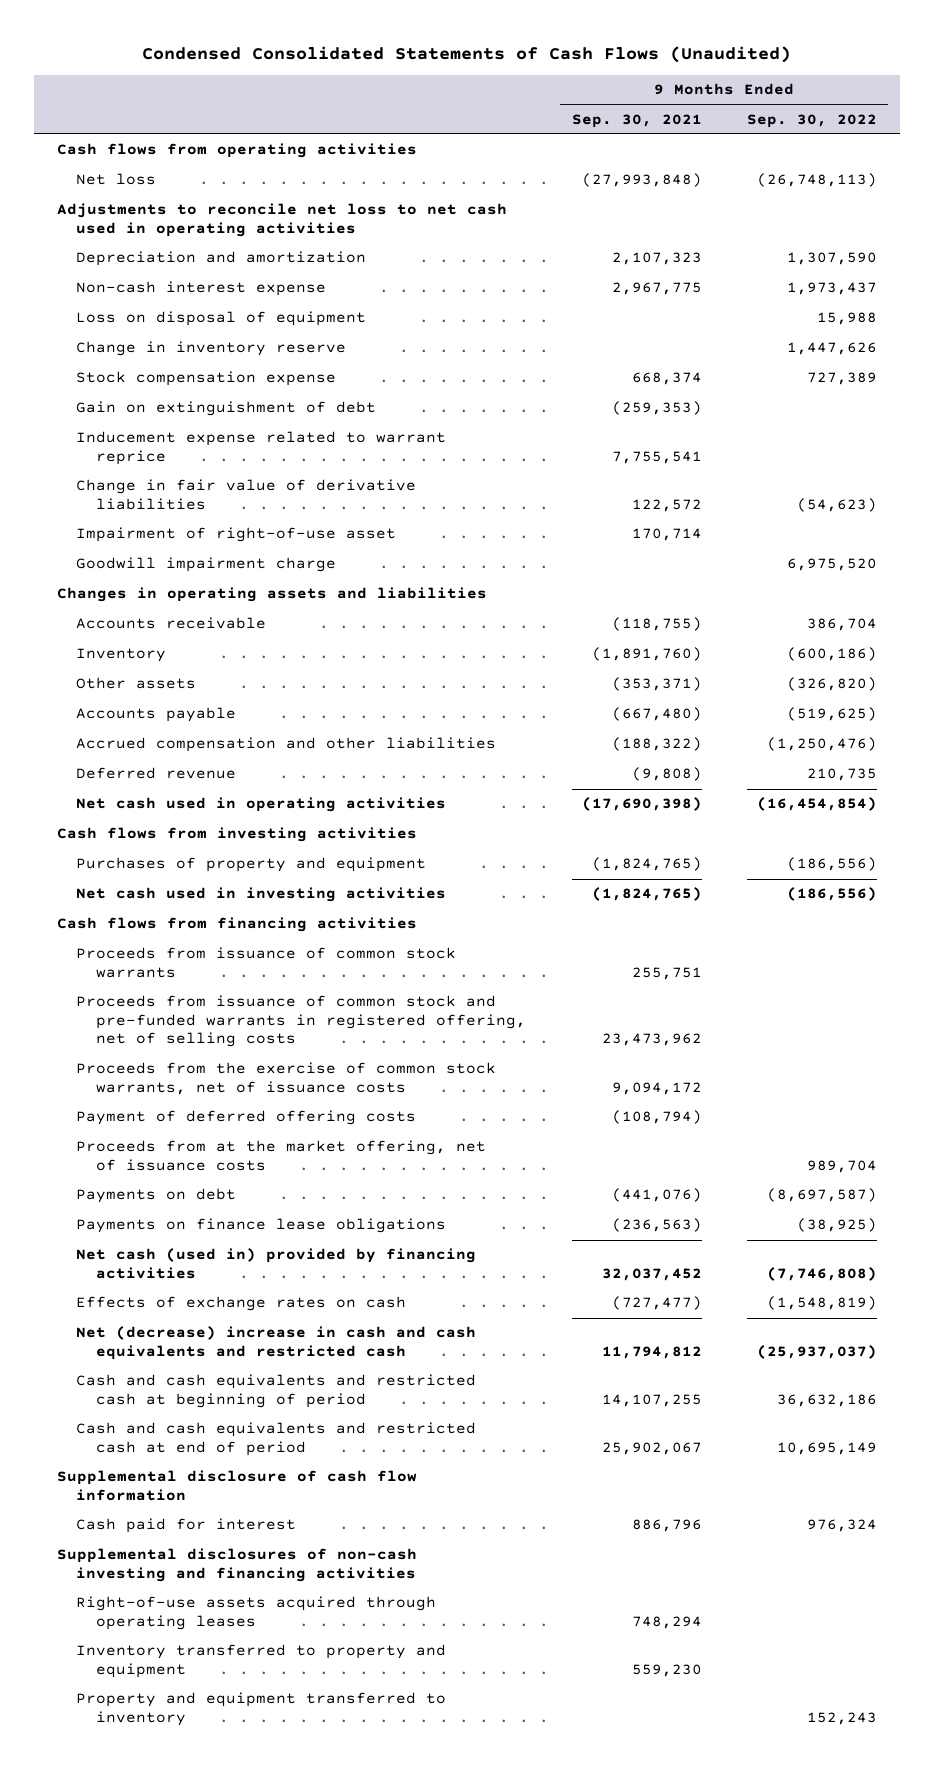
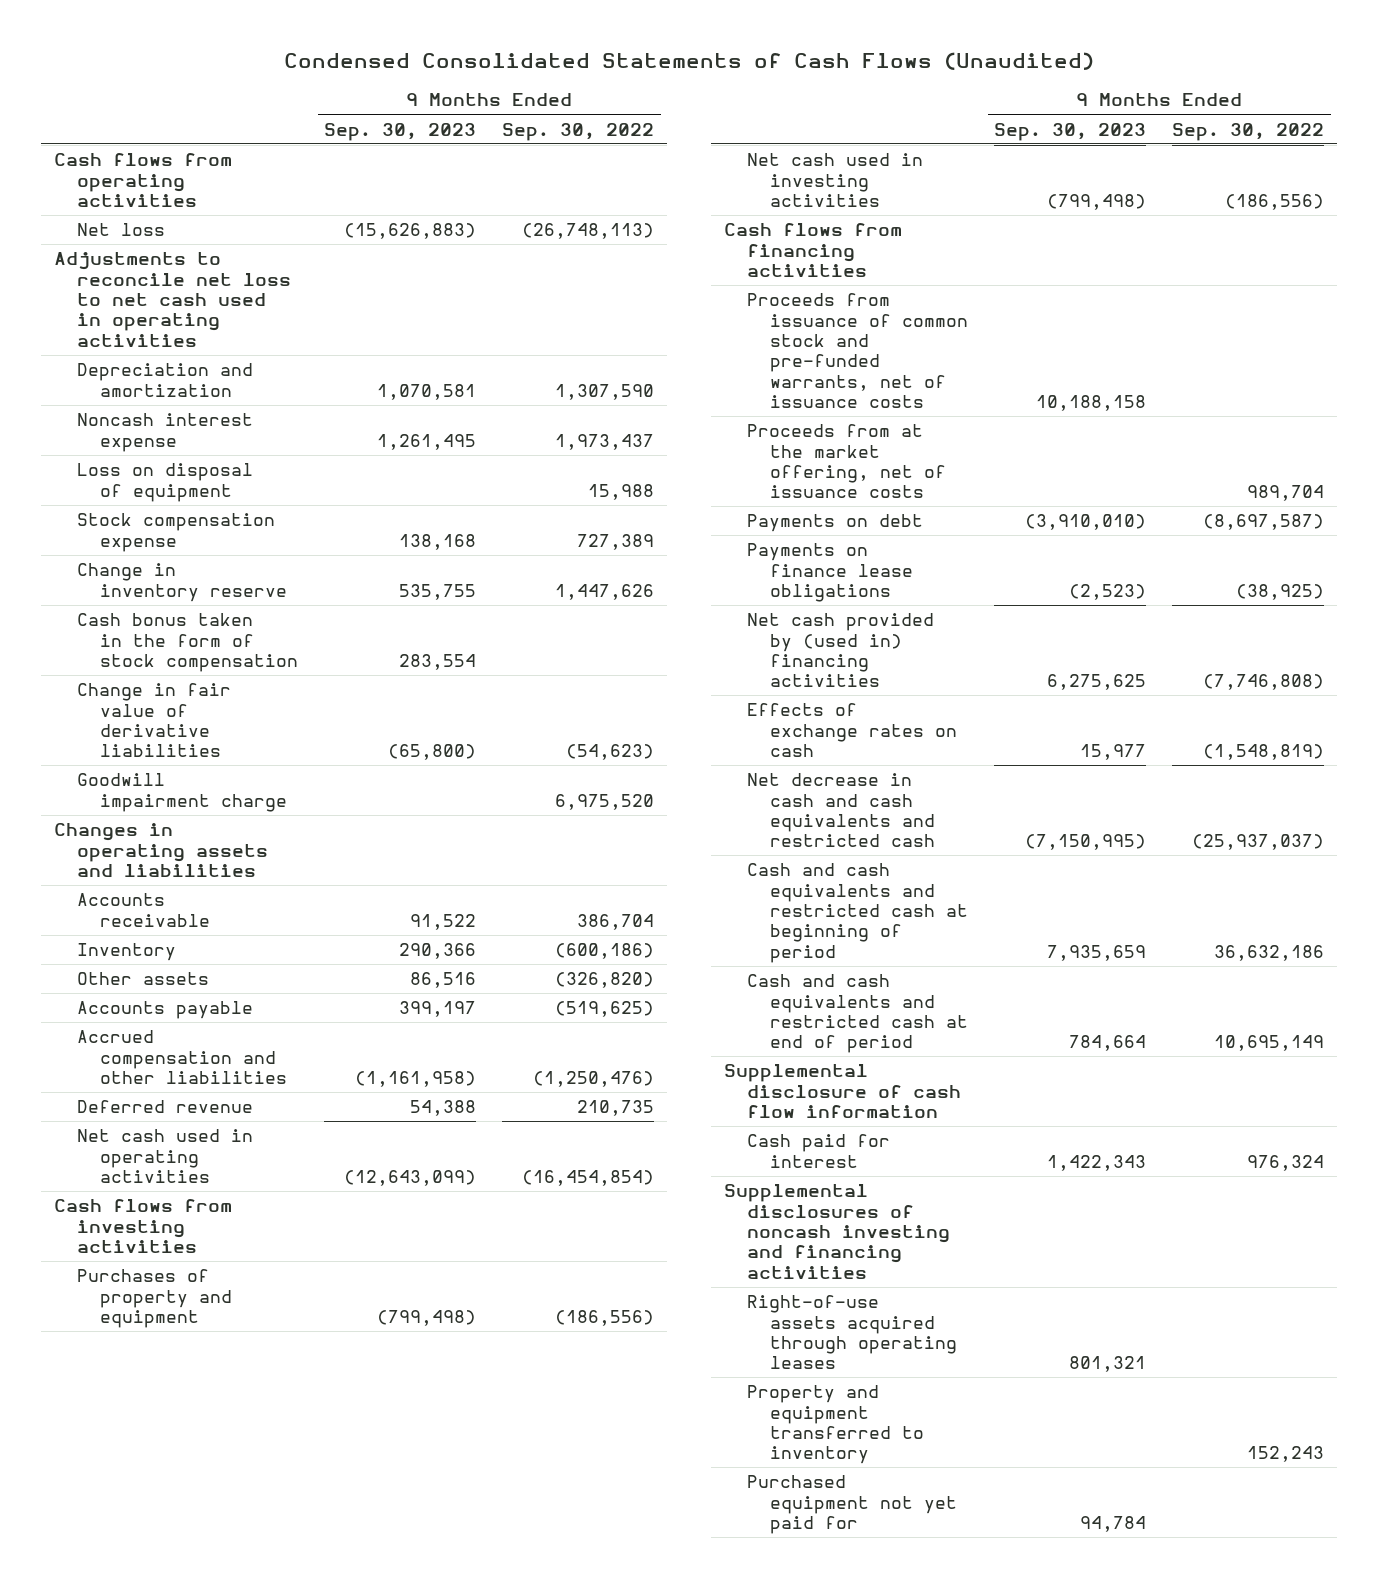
[571,113,702,128] Sep. 30, 2021 -> none
none -> [324,122,477,141] Sep. 30, 2023
[76,281,327,297] Non-cash interest expense -> [76,413,253,452] Noncash interest expense
[76,401,377,417] Gain on extinguishment of debt -> none
[76,431,447,465] Inducement expense related to warrant reprice -> none
[76,341,347,357] Change in inventory reserve -> [76,563,287,602] Change in inventory reserve
none -> [76,613,298,673] Cash bonus taken in the form of stock compensation
[76,527,397,543] Impairment of right-of-use asset -> none
[76,947,457,978] Proceeds from issuance of common stock warrants -> none
[76,995,527,1048] Proceeds from issuance of common stock and pre-funded warrants in registered offering, net of selling costs -> none
[76,1110,417,1126] Payment of deferred offering costs -> none
[76,1062,497,1095] Proceeds from the exercise of common stock warrants, net of issuance costs -> [746,293,969,409] Proceeds from issuance of common stock and pre-funded warrants, net of issuance costs
[76,1248,477,1279] Net cash (used in) provided by financing activities -> [746,613,934,688] Net cash provided by (used in) financing activities
[76,1326,477,1360] Net (decrease) increase in cash and cash equivalents and restricted cash -> [746,773,936,848] Net decrease in cash and cash equivalents and restricted cash
[56,1548,417,1582] Supplemental disclosures of non-cash investing and financing activities -> [723,1184,950,1279] Supplemental disclosures of noncash investing and financing activities
[76,1644,447,1678] Inventory transferred to property and equipment -> none
none -> [746,1475,958,1535] Purchased equipment not yet paid for

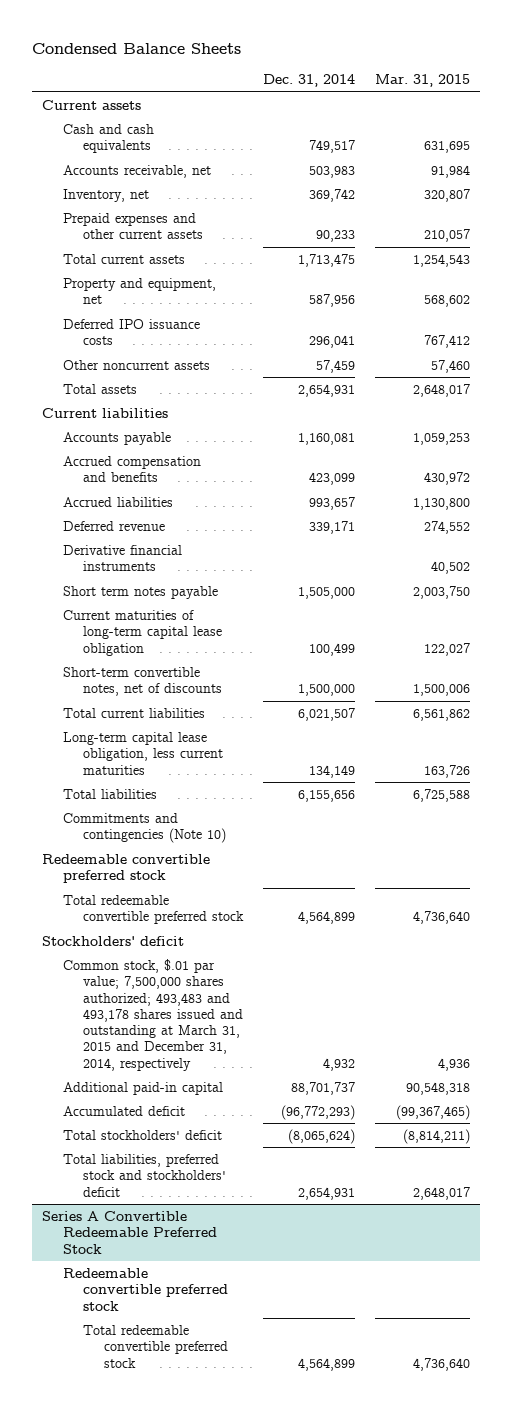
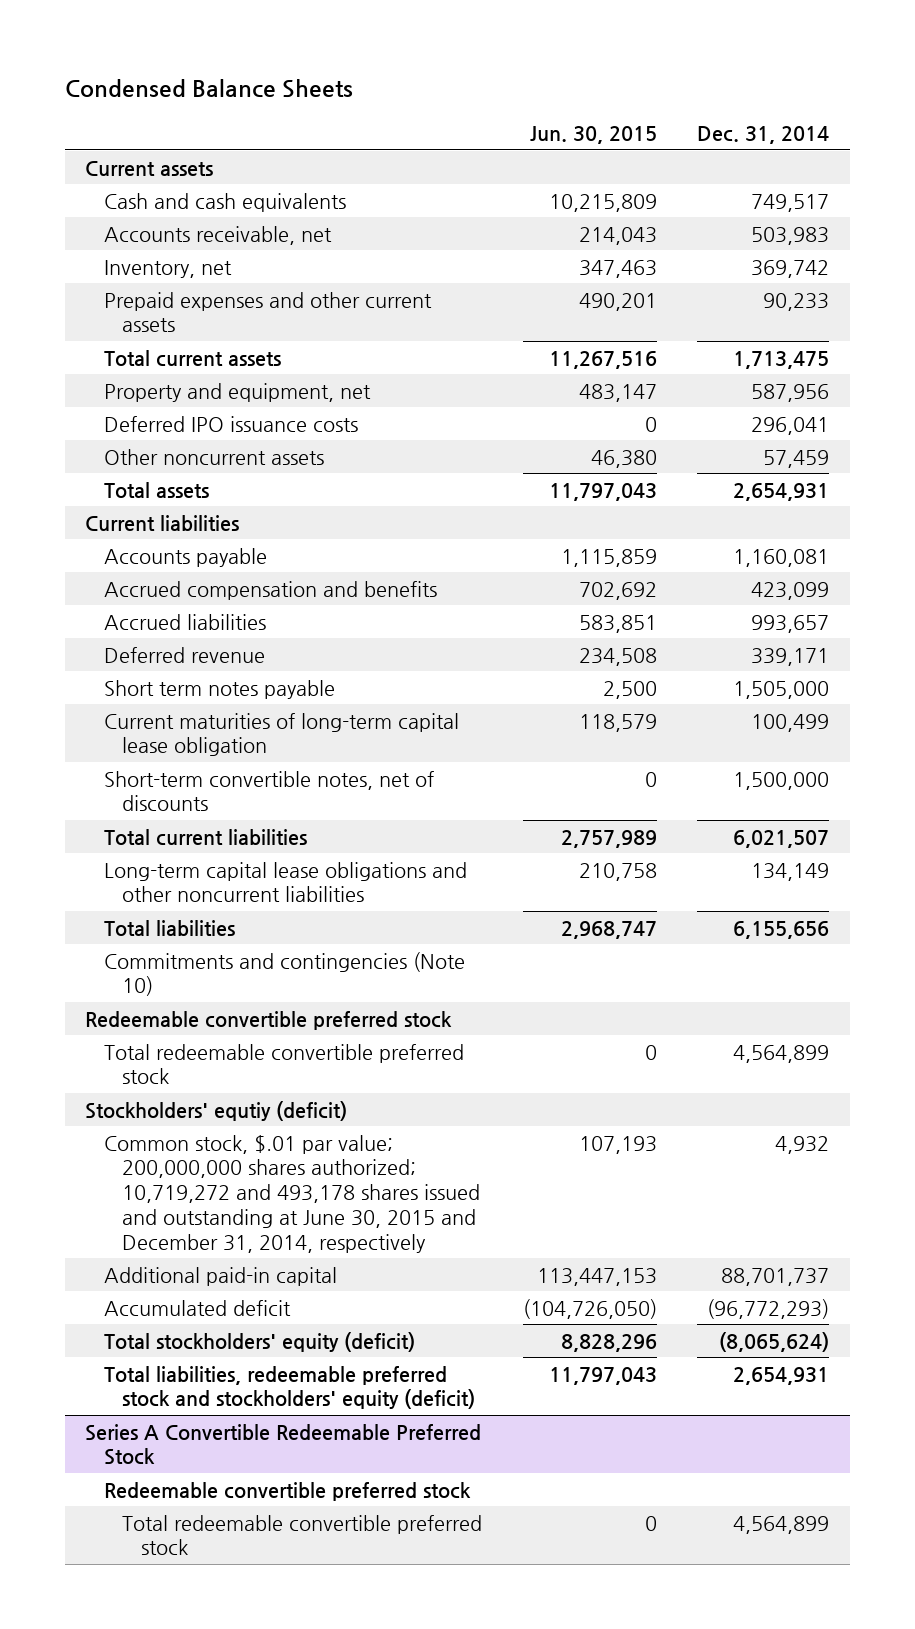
[374,74,470,88] Mar. 31, 2015 -> none
none -> [529,126,657,145] Jun. 30, 2015
[62,544,182,572] Derivative financial instruments -> none
[62,731,224,775] Long-term capital lease obligation, less current maturities -> [103,861,467,903] Long-term capital lease obligations and other noncurrent liabilities
[42,935,185,946] Stockholders' deficit -> [85,1100,348,1121] Stockholders' equtiy (deficit)
[62,958,244,1071] Common stock, $.01 par value; 7,500,000 shares authorized; 493,483 and 493,178 shares issued and outstanding at March 31, 2015 and December 31, 2014, respectively -> [103,1134,481,1253] Common stock, $.01 par value; 200,000,000 shares authorized; 10,719,272 and 493,178 shares issued and outstanding at June 30, 2015 and December 31, 2014, respectively
[62,1129,222,1140] Total stockholders' deficit -> [103,1331,415,1352] Total stockholders' equity (deficit)
[62,1153,227,1197] Total liabilities, preferred stock and stockholders' deficit -> [103,1365,476,1410] Total liabilities, redeemable preferred stock and stockholders' equity (deficit)

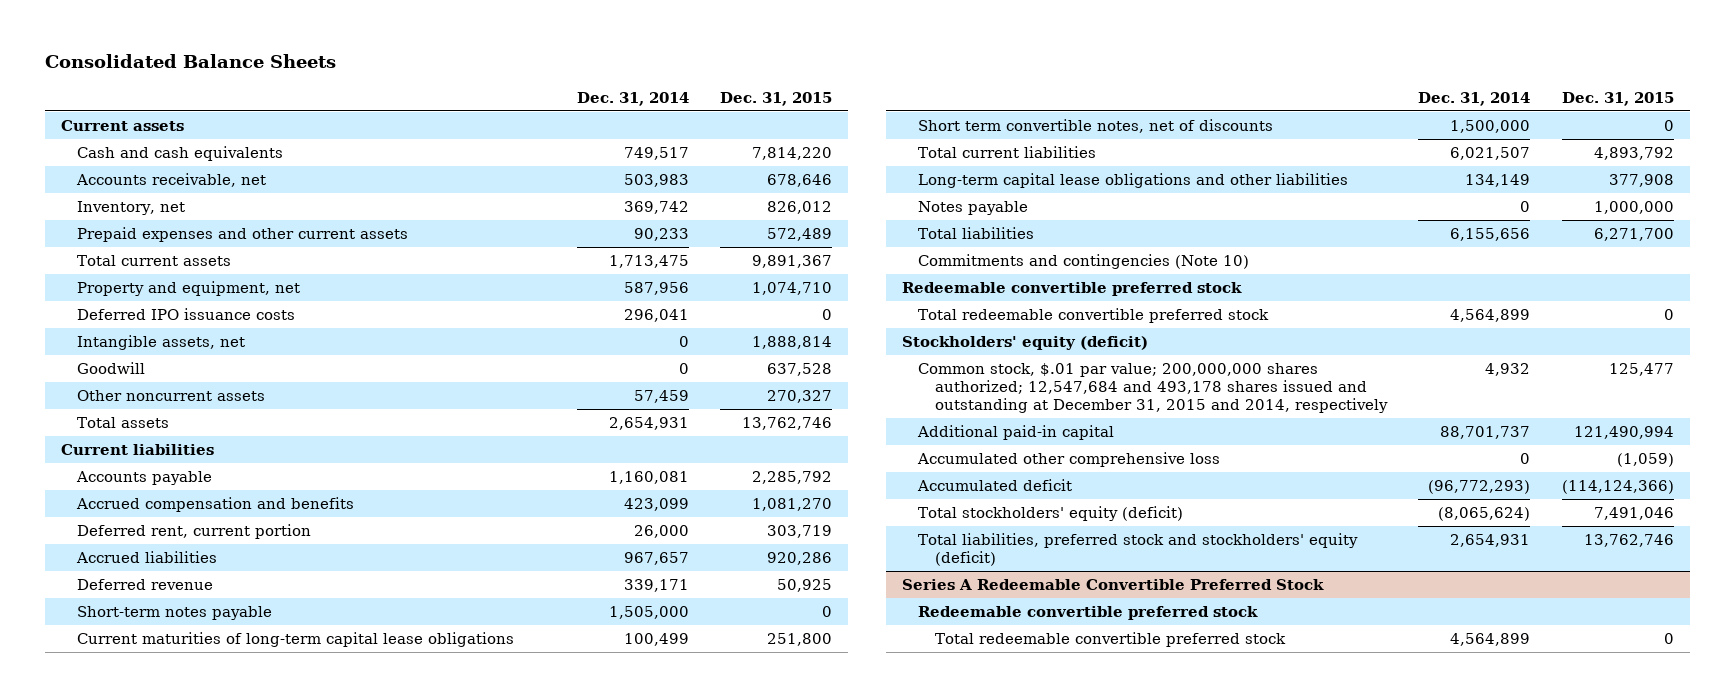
[64,79,353,99] Condensed Balance Sheets -> [44,54,336,69] Consolidated Balance Sheets
[529,126,657,145] Jun. 30, 2015 -> none
none -> [720,91,833,106] Dec. 31, 2015
none -> [77,335,246,351] Intangible assets, net
none -> [77,362,146,375] Goodwill
none -> [77,524,312,540] Deferred rent, current portion
[751,614,830,633] 993,657 -> [624,552,690,566] 967,657
[103,679,335,699] Short term notes payable -> [77,606,273,621] Short-term notes payable
[103,712,459,757] Current maturities of long-term capital lease obligation -> [77,632,515,648] Current maturities of long-term capital lease obligations
[103,770,434,812] Short-term convertible notes, net of discounts -> [918,119,1274,134] Short term convertible notes, net of discounts
[103,861,467,903] Long-term capital lease obligations and other noncurrent liabilities -> [918,173,1349,189] Long-term capital lease obligations and other liabilities
none -> [918,201,1029,216] Notes payable
[85,1100,348,1121] Stockholders' equtiy (deficit) -> [901,336,1148,351] Stockholders' equity (deficit)
[103,1134,481,1253] Common stock, $.01 par value; 200,000,000 shares authorized; 10,719,272 and 493,178 shares issued and outstanding at June 30, 2015 and December 31, 2014, respectively -> [918,363,1388,414] Common stock, $.01 par value; 200,000,000 shares authorized; 12,547,684 and 493,178 shares issued and outstanding at December 31, 2015 and 2014, respectively
none -> [917,452,1221,468] Accumulated other comprehensive loss
[103,1365,476,1410] Total liabilities, redeemable preferred stock and stockholders' equity (deficit) -> [918,533,1359,567] Total liabilities, preferred stock and stockholders' equity (deficit)
[85,1423,482,1466] Series A Convertible Redeemable Preferred Stock -> [901,579,1324,591] Series A Redeemable Convertible Preferred Stock

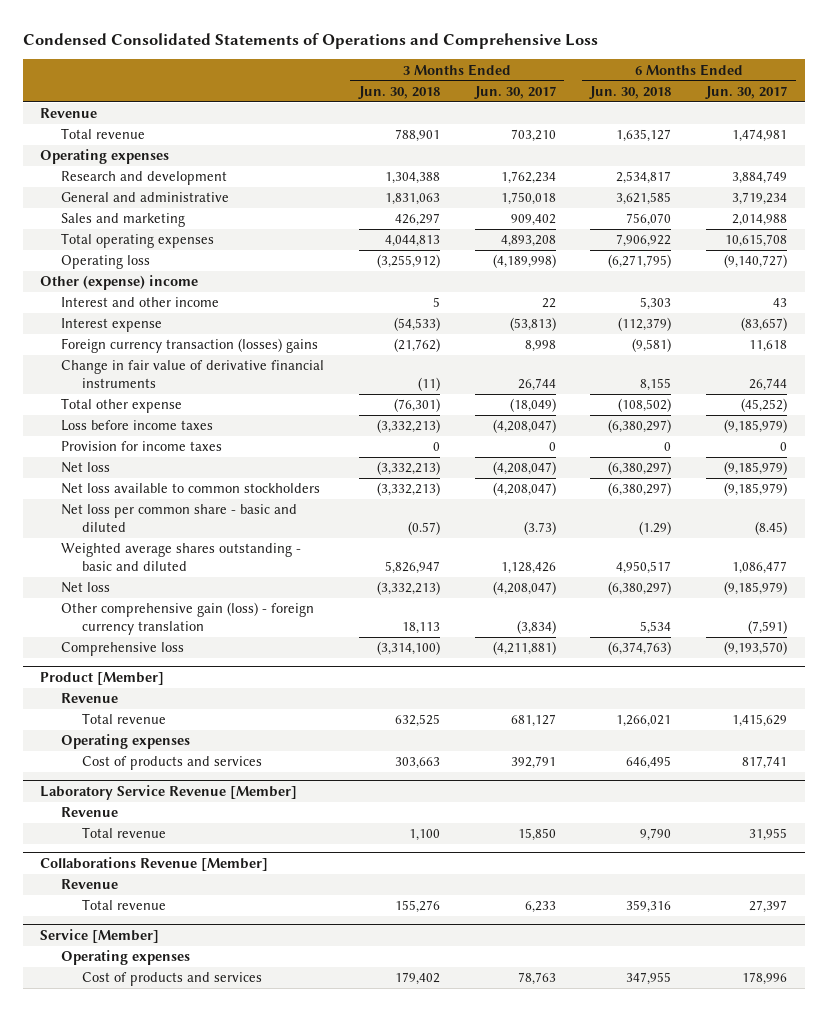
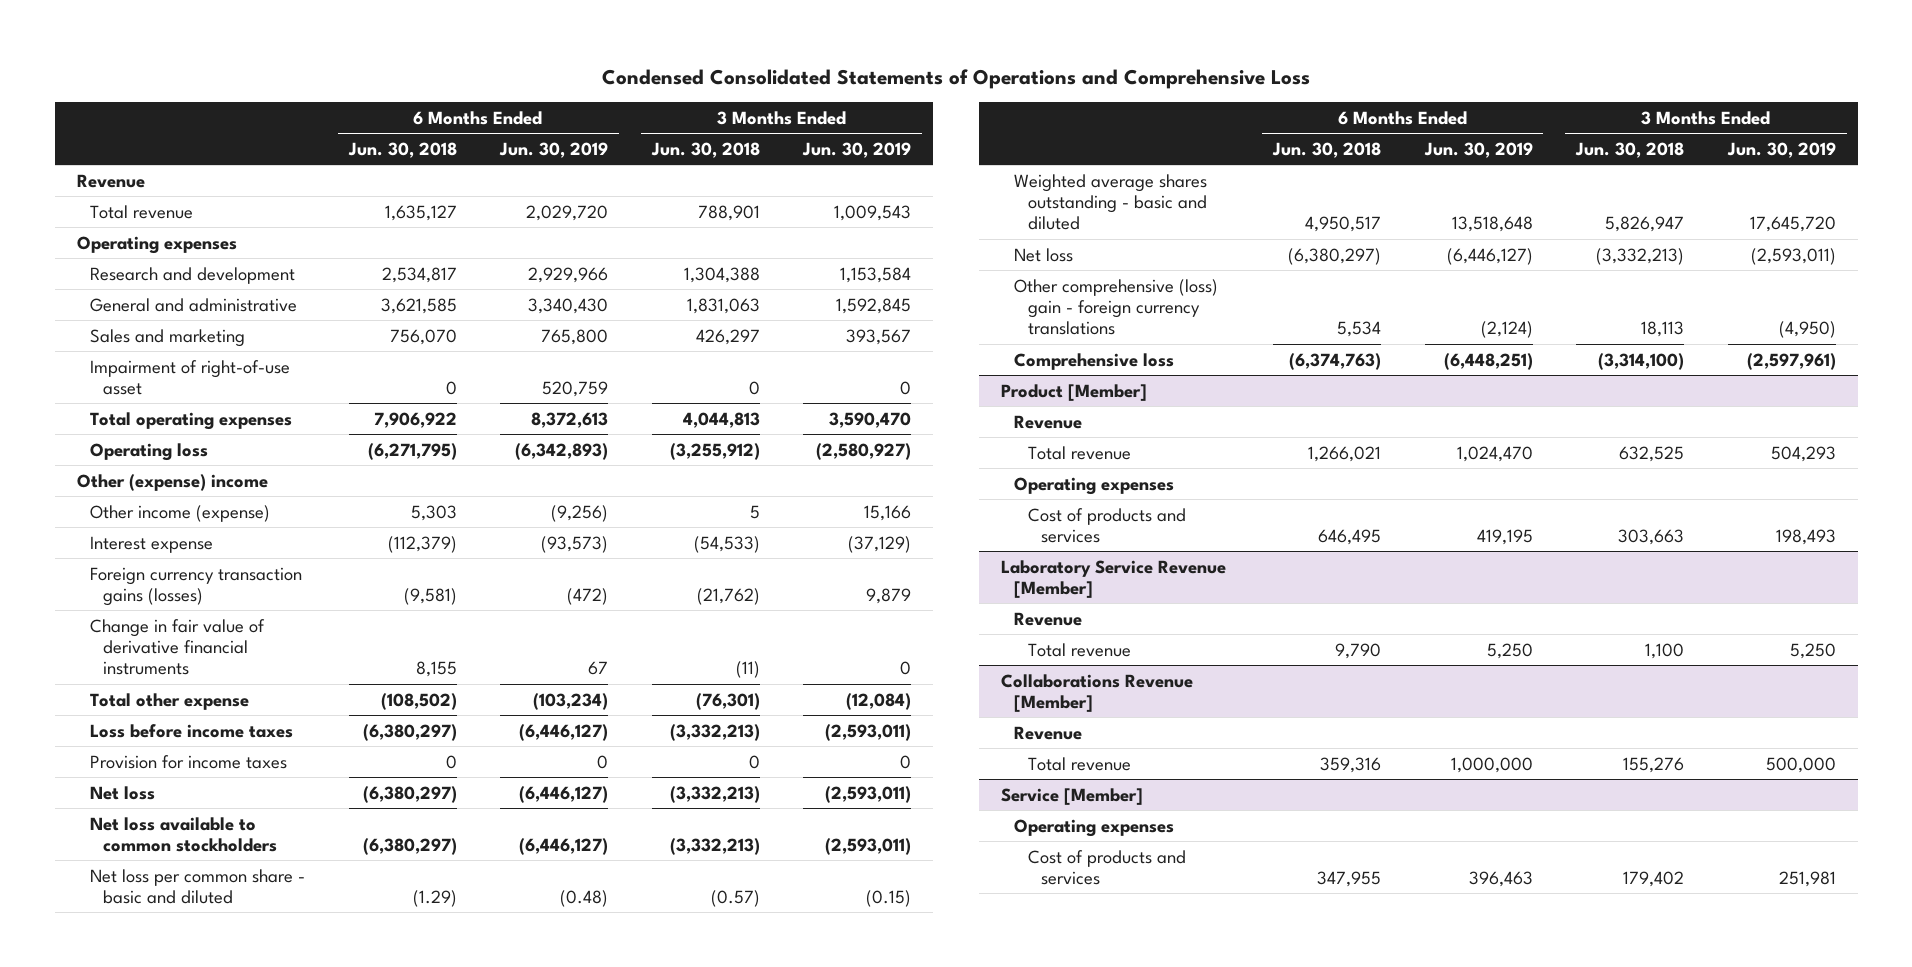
[473,86,556,100] Jun. 30, 2017 -> none
[705,86,788,100] Jun. 30, 2017 -> none
none -> [499,141,609,158] Jun. 30, 2019
none -> [802,141,912,158] Jun. 30, 2019
none -> [90,359,291,395] Impairment of right-of-use asset
[60,297,219,308] Interest and other income -> [90,504,271,522] Other income (expense)
[60,338,318,354] Foreign currency transaction (losses) gains -> [90,566,303,606] Foreign currency transaction gains (losses)
[60,602,314,636] Other comprehensive gain (loss) - foreign currency translation -> [1014,278,1219,336] Other comprehensive (loss) gain - foreign currency translations

